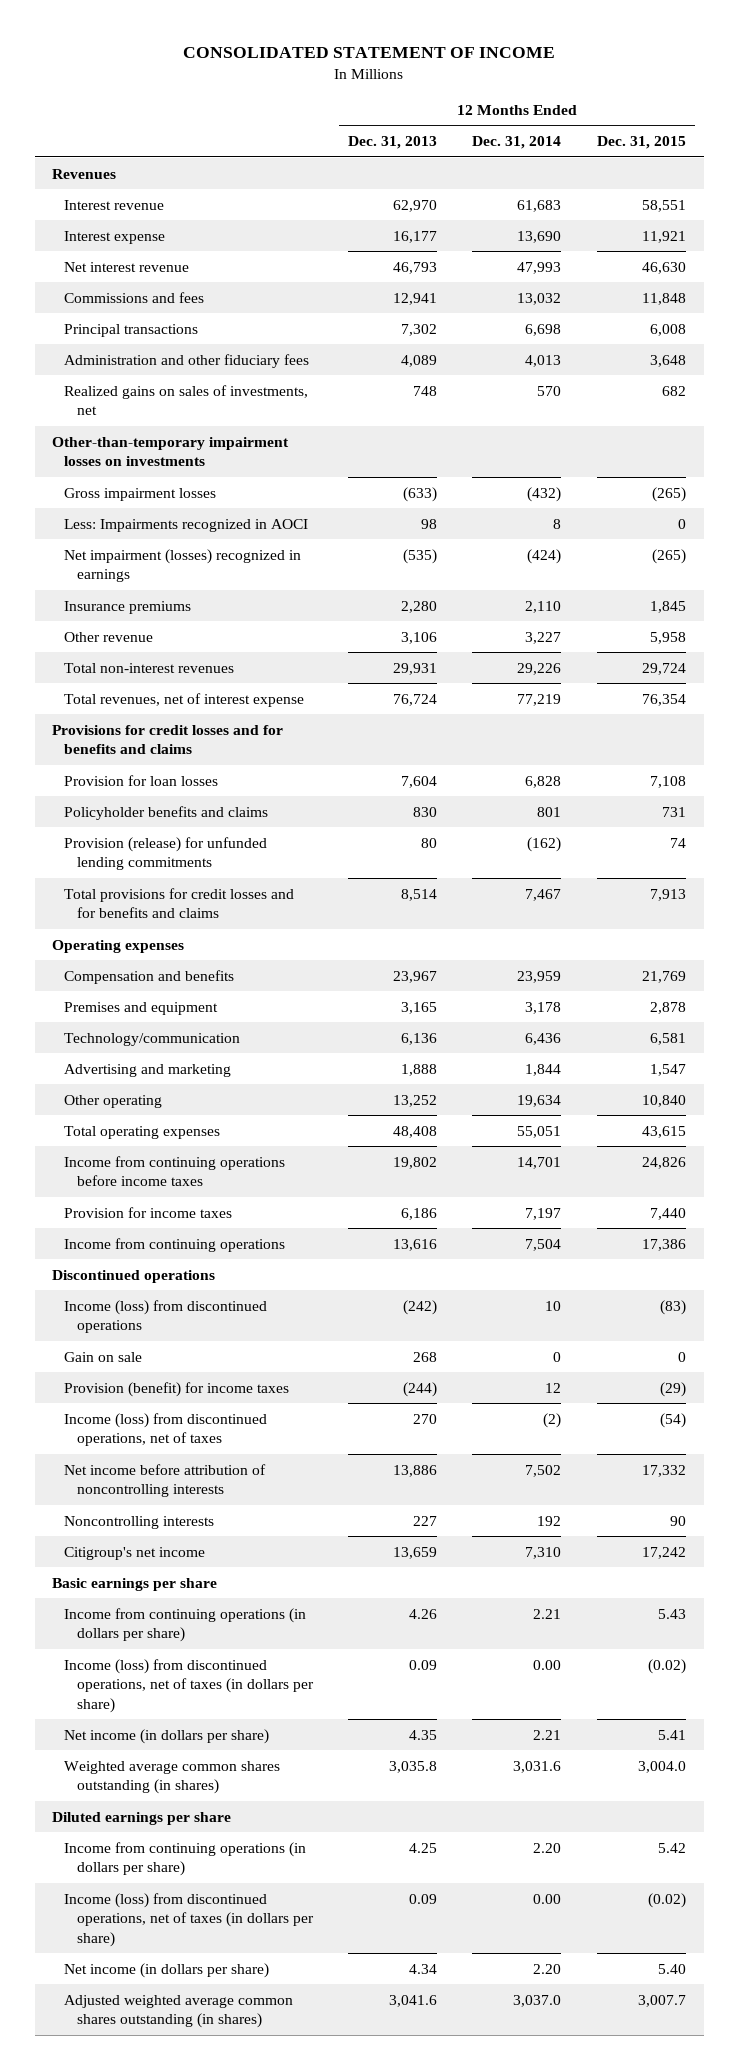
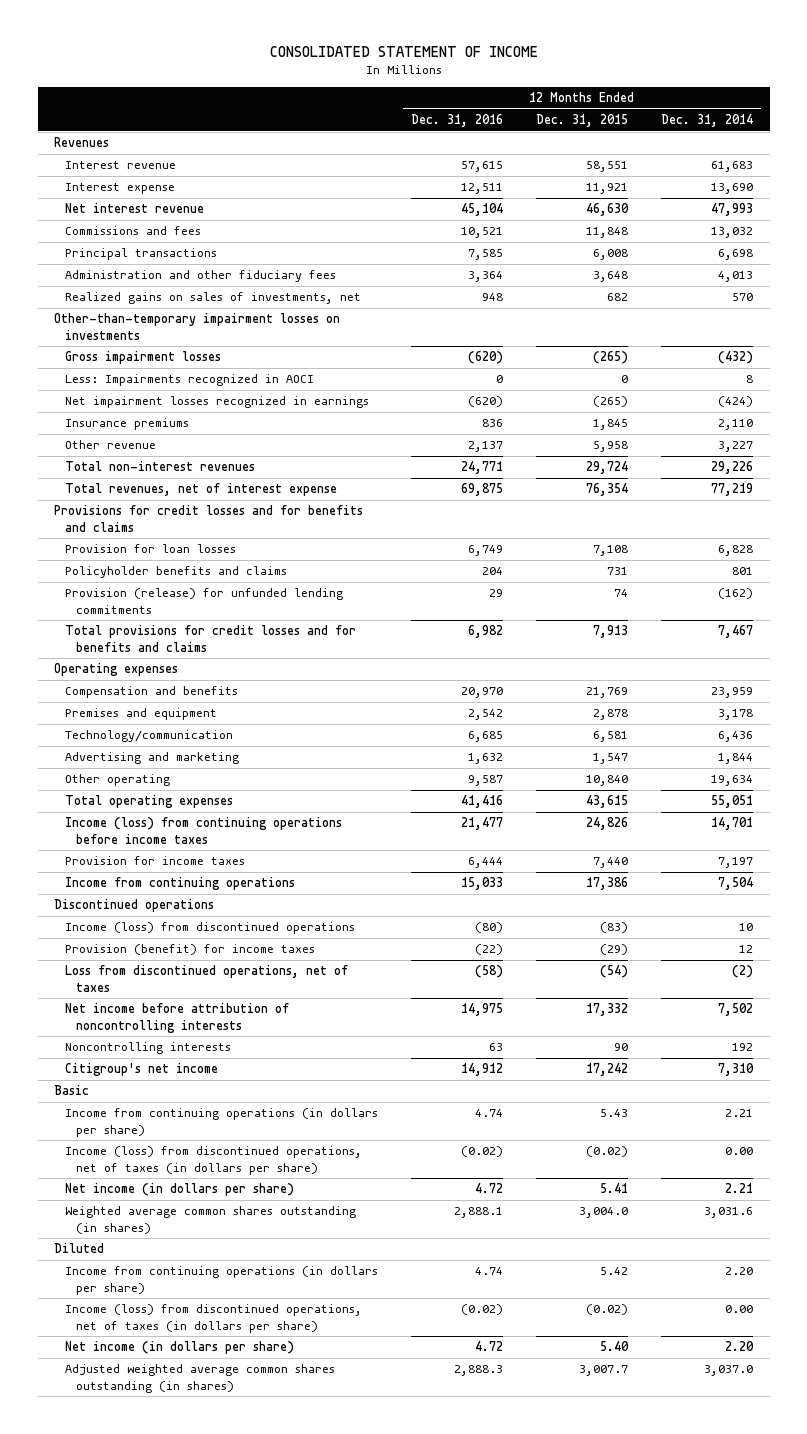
[348,136,438,150] Dec. 31, 2013 -> none
none -> [411,114,504,128] Dec. 31, 2016
[64,548,302,583] Net impairment (losses) recognized in earnings -> [64,396,369,409] Net impairment losses recognized in earnings
[64,1155,286,1187] Income from continuing operations before income taxes -> [64,817,342,844] Income (loss) from continuing operations before income taxes
[64,1351,143,1362] Gain on sale -> none
[64,1412,268,1447] Income (loss) from discontinued operations, net of taxes -> [64,965,348,992] Loss from discontinued operations, net of taxes
[52,1577,218,1591] Basic earnings per share -> [54,1085,90,1096] Basic
[52,1811,232,1825] Diluted earnings per share -> [54,1243,105,1254] Diluted

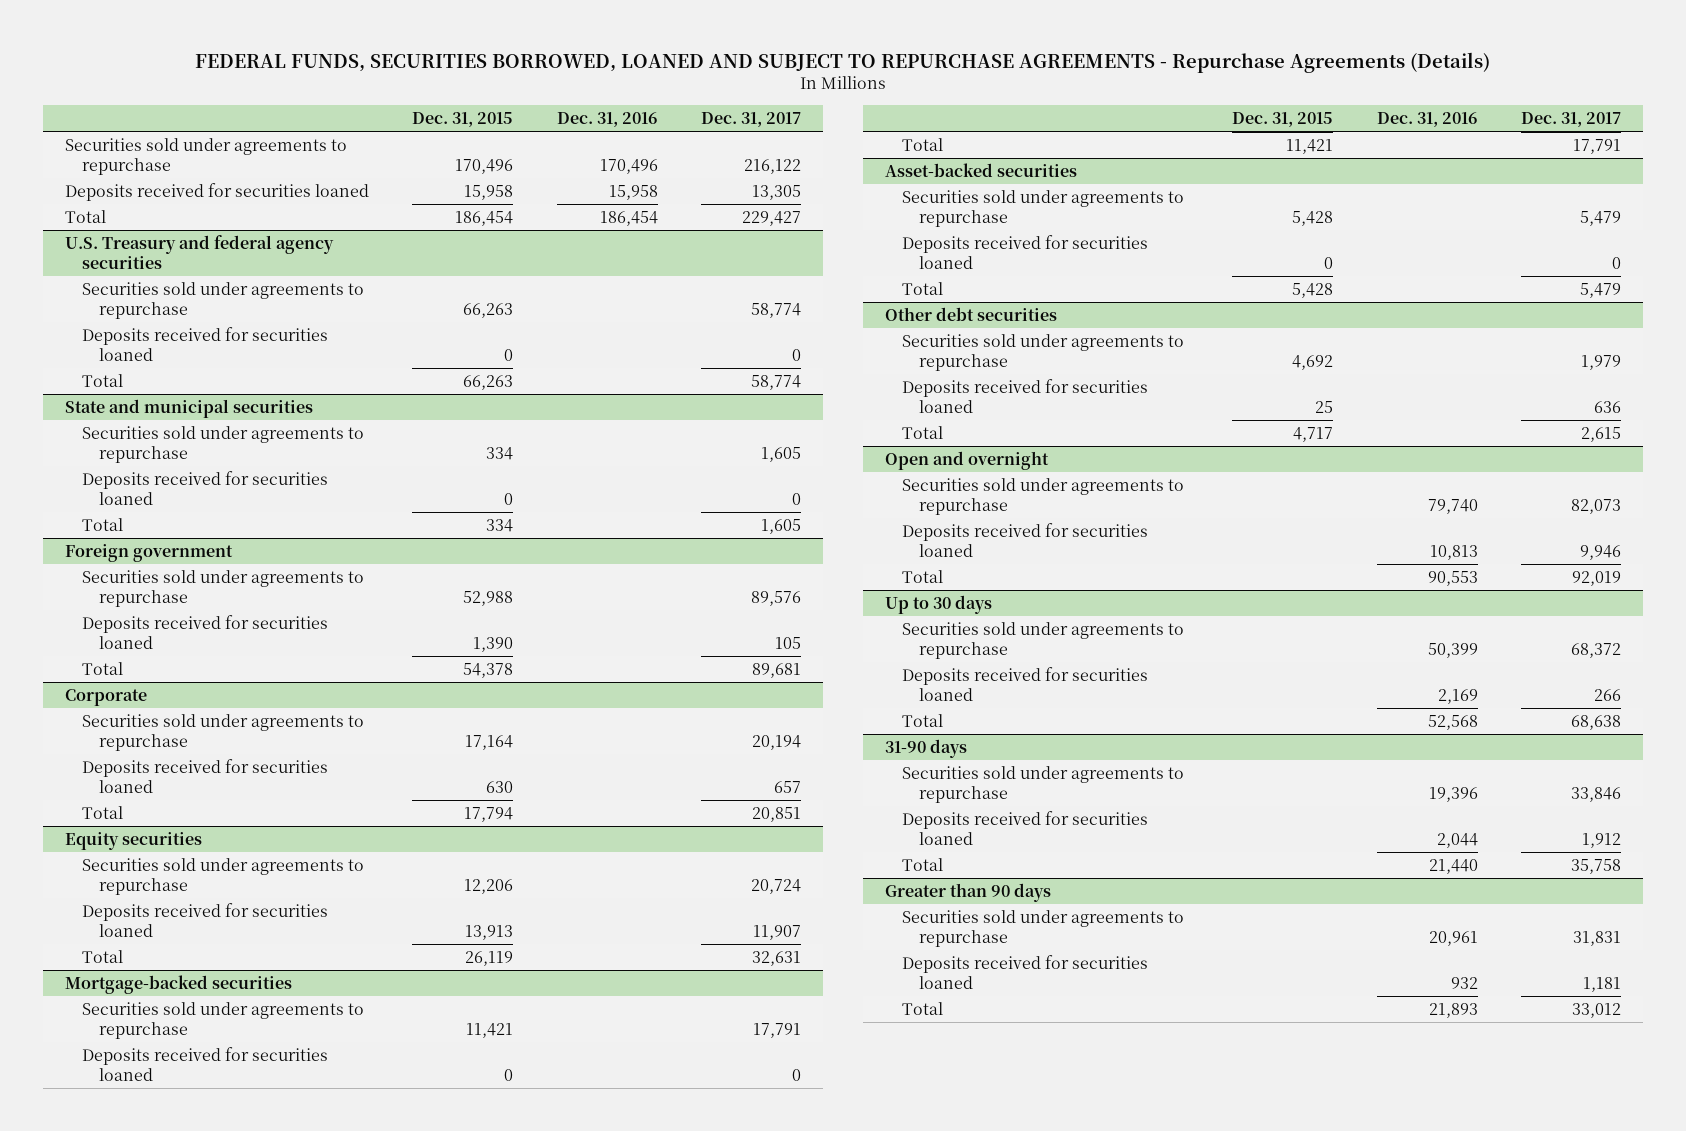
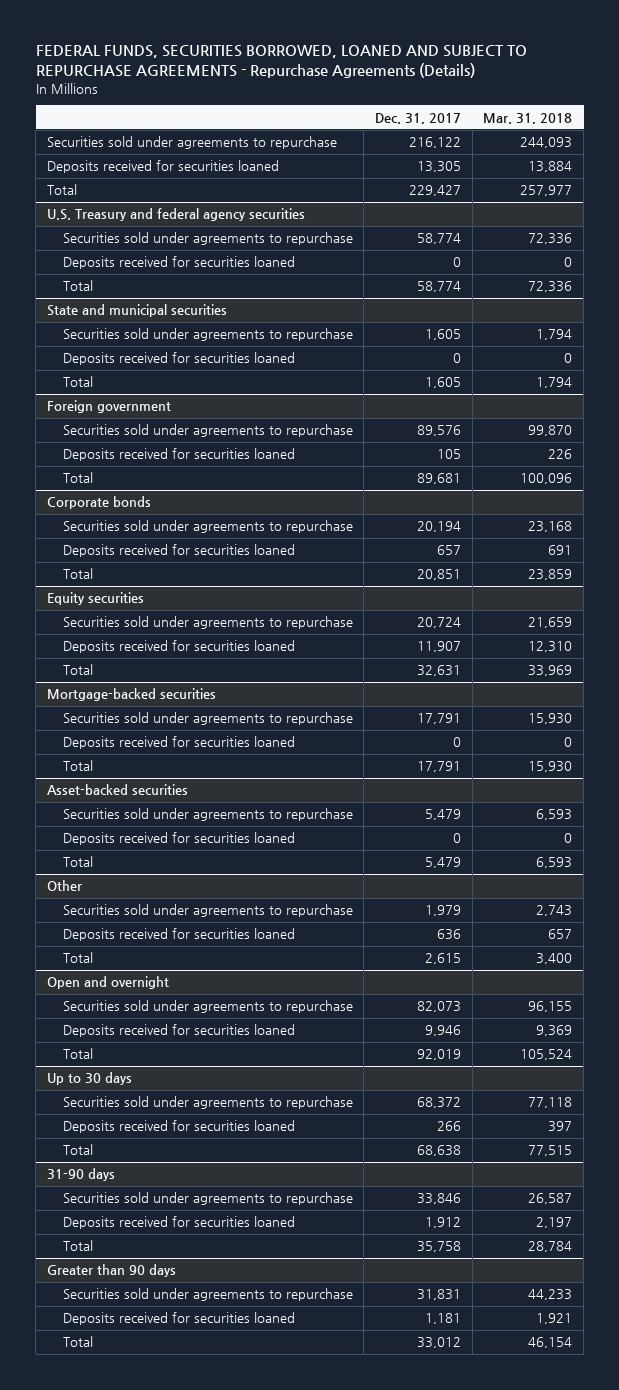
[412,112,514,128] Dec. 31, 2015 -> none
[556,112,658,128] Dec. 31, 2016 -> none
none -> [483,112,573,124] Mar. 31, 2018
[64,688,147,706] Corporate -> [46,496,151,510] Corporate bonds
[884,306,1057,321] Other debt securities -> [46,880,82,892] Other

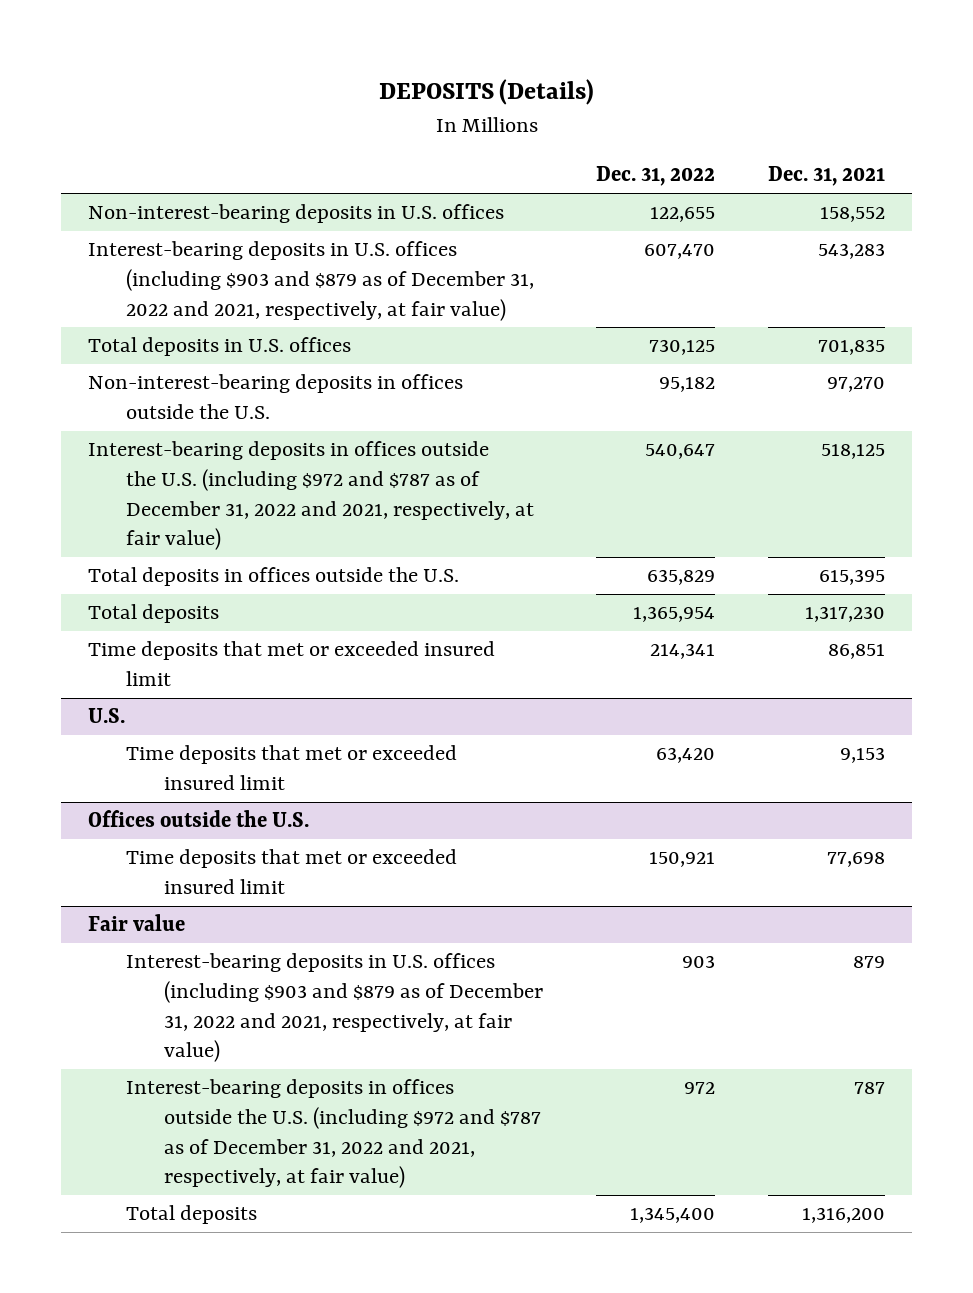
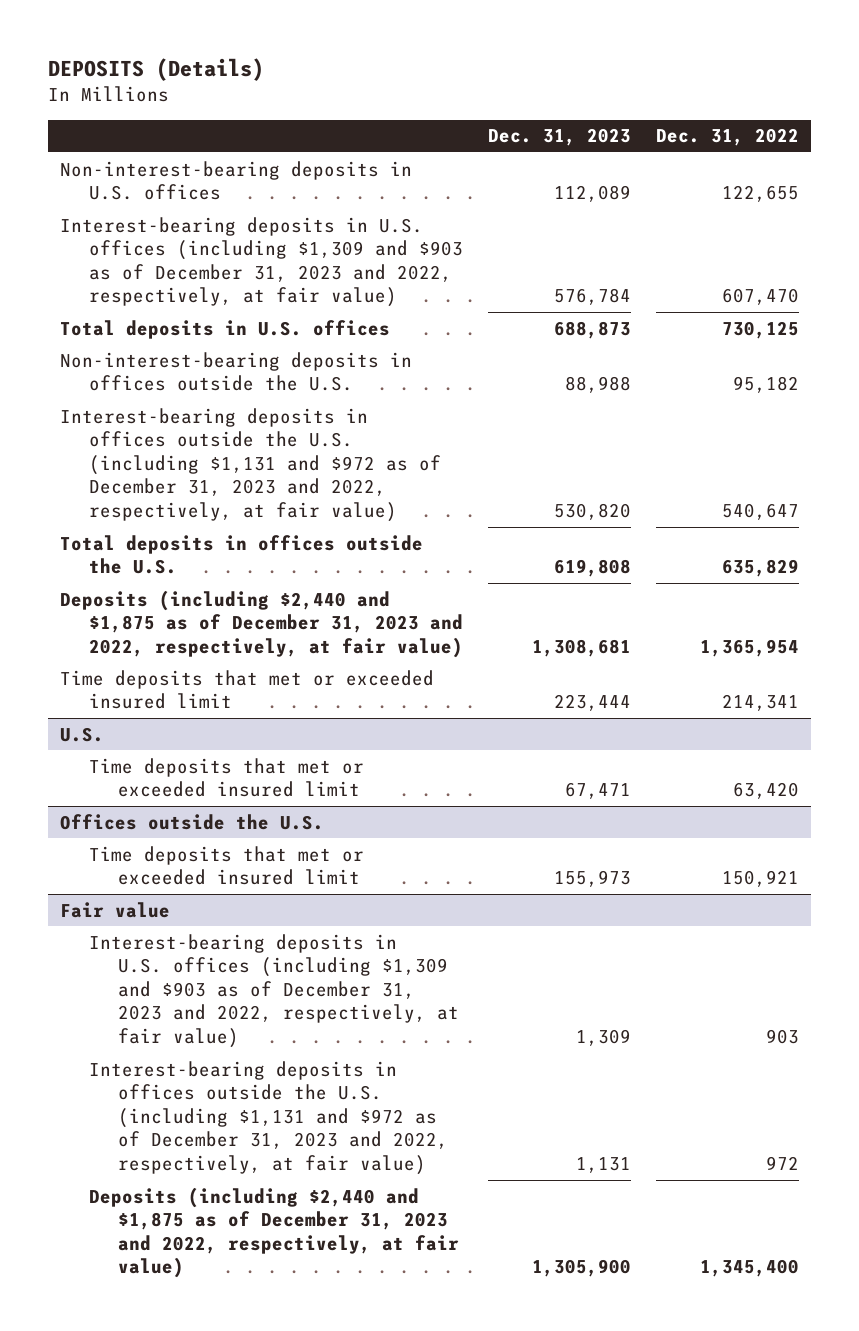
[768,166,886,187] Dec. 31, 2021 -> none
none -> [488,128,632,147] Dec. 31, 2023
[88,241,534,321] Interest-bearing deposits in U.S. offices (including $903 and $879 as of December 31, 2022 and 2021, respectively, at fair value) -> [60,216,464,308] Interest-bearing deposits in U.S. offices (including $1,309 and $903 as of December 31, 2023 and 2022, respectively, at fair value)
[88,441,534,551] Interest-bearing deposits in offices outside the U.S. (including $972 and $787 as of December 31, 2022 and 2021, respectively, at fair value) -> [60,407,442,523] Interest-bearing deposits in offices outside the U.S. (including $1,131 and $972 as of December 31, 2023 and 2022, respectively, at fair value)
[88,604,220,624] Total deposits -> [60,589,464,658] Deposits (including $2,440 and $1,875 as of December 31, 2023 and 2022, respectively, at fair value)
[125,953,543,1063] Interest-bearing deposits in U.S. offices (including $903 and $879 as of December 31, 2022 and 2021, respectively, at fair value) -> [89,933,460,1049] Interest-bearing deposits in U.S. offices (including $1,309 and $903 as of December 31, 2023 and 2022, respectively, at fair value)
[125,1079,541,1189] Interest-bearing deposits in offices outside the U.S. (including $972 and $787 as of December 31, 2022 and 2021, respectively, at fair value) -> [89,1060,449,1176] Interest-bearing deposits in offices outside the U.S. (including $1,131 and $972 as of December 31, 2023 and 2022, respectively, at fair value)
[125,1205,257,1225] Total deposits -> [89,1186,460,1279] Deposits (including $2,440 and $1,875 as of December 31, 2023 and 2022, respectively, at fair value)

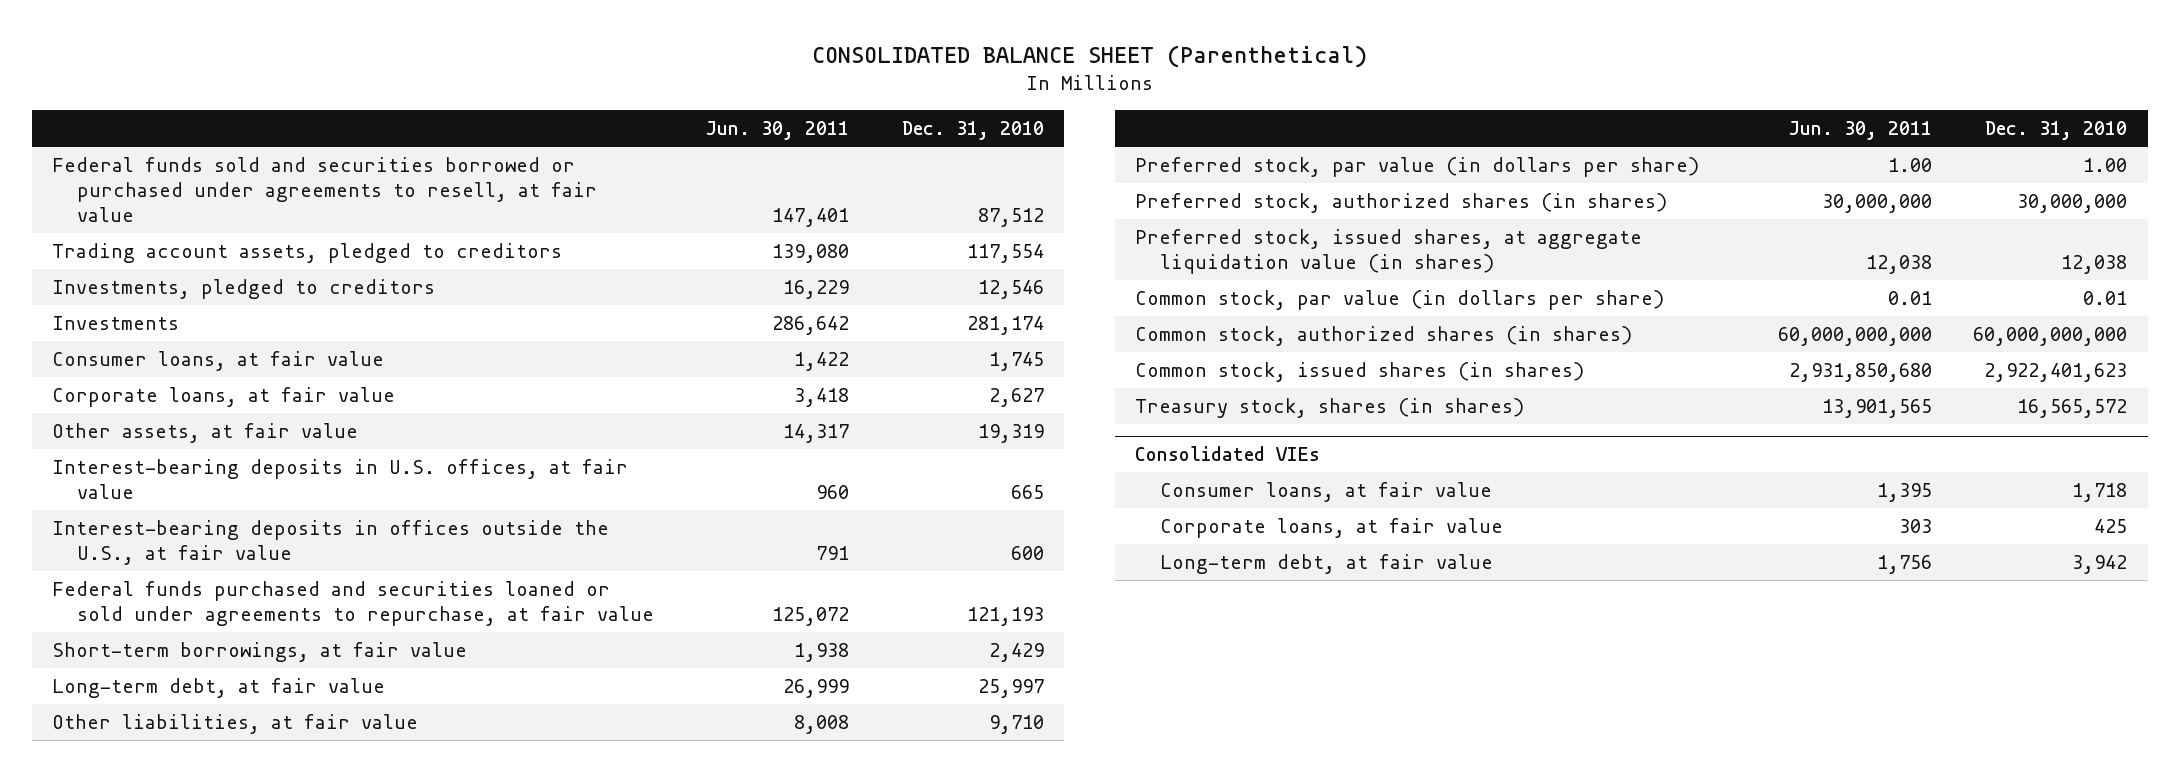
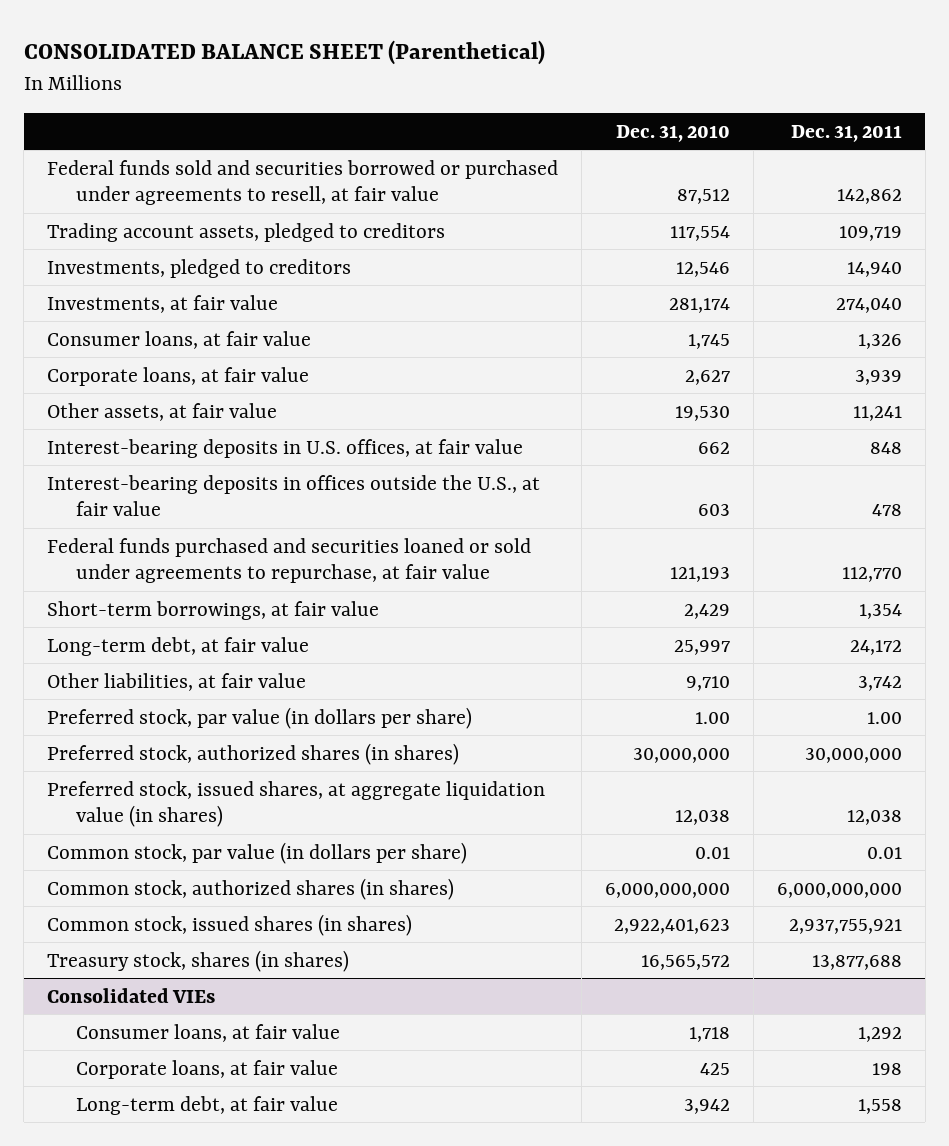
[705,121,850,141] Jun. 30, 2011 -> none
none -> [791,124,903,142] Dec. 31, 2011
[52,315,180,330] Investments -> [47,294,279,313] Investments, at fair value
[978,423,1045,443] 19,319 -> [675,405,731,421] 19,530
[1011,484,1045,499] 665 -> [698,441,731,454] 662
[1011,545,1045,560] 600 -> [698,503,731,516] 603
[1973,326,2128,346] 60,000,000,000 -> [605,882,731,898] 6,000,000,000

